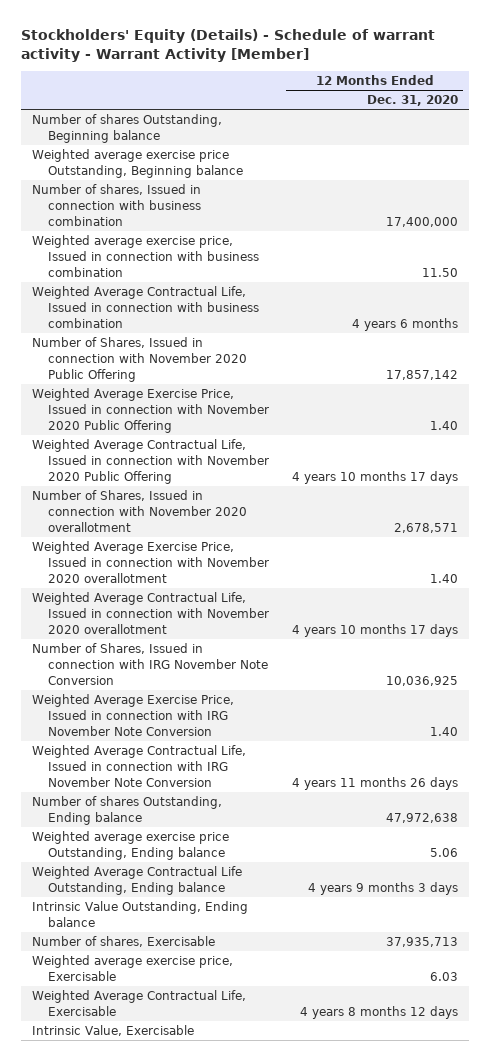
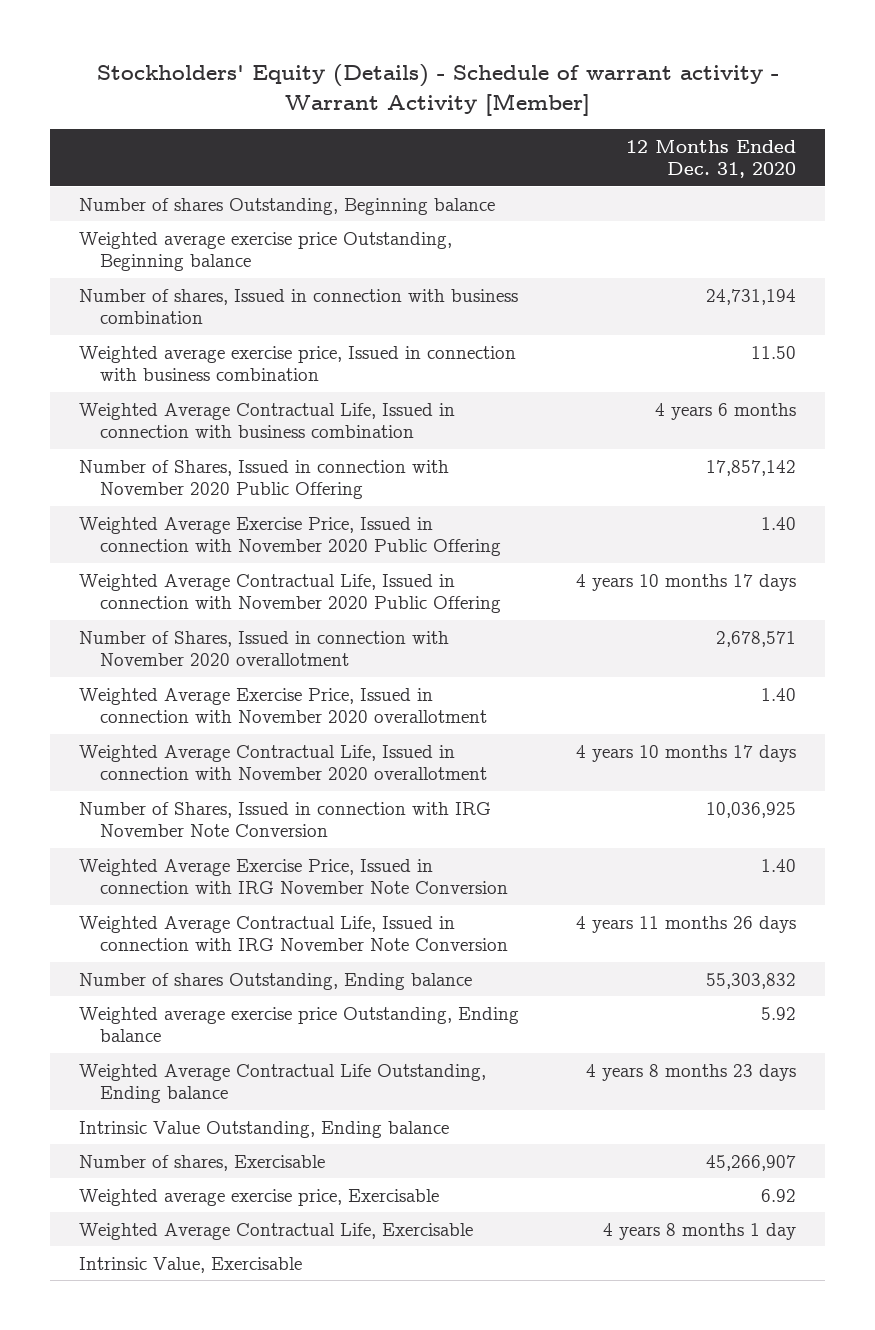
[385,216,458,227] 17,400,000 -> [706,288,797,305] 24,731,194
[385,812,458,823] 47,972,638 -> [706,972,797,989] 55,303,832
[429,847,458,857] 5.06 -> [761,1006,797,1020] 5.92
[307,881,458,895] 4 years 9 months 3 days -> [586,1063,797,1081] 4 years 8 months 23 days
[385,937,458,948] 37,935,713 -> [706,1154,797,1171] 45,266,907
[429,971,458,981] 6.03 -> [761,1188,797,1202] 6.92
[299,1005,458,1019] 4 years 8 months 12 days -> [603,1222,797,1240] 4 years 8 months 1 day

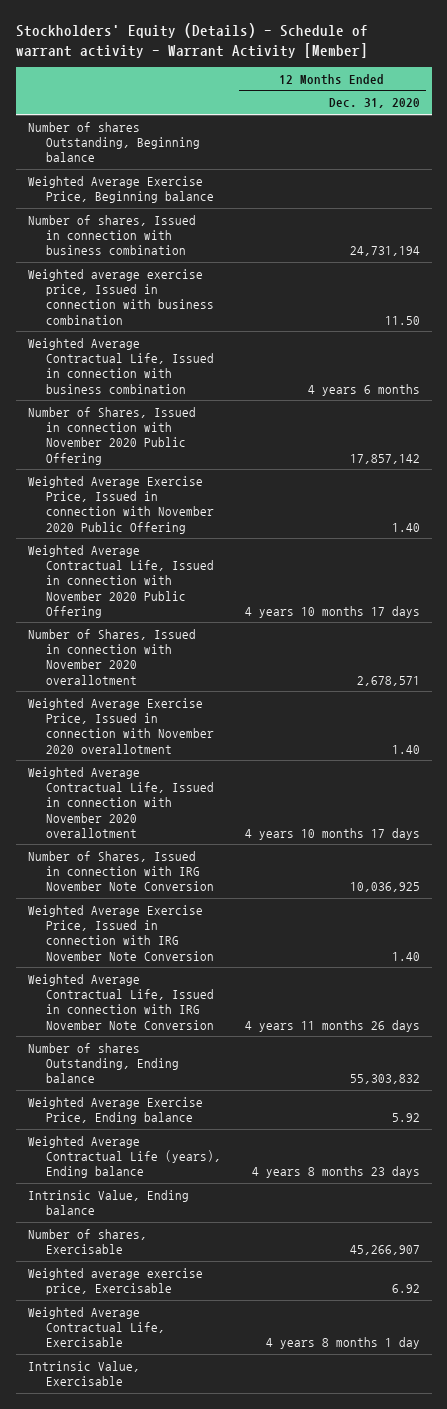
[79,231,453,272] Weighted average exercise price Outstanding, Beginning balance -> [27,175,214,203] Weighted Average Exercise Price, Beginning balance
[79,1006,520,1043] Weighted average exercise price Outstanding, Ending balance -> [27,1096,203,1124] Weighted Average Exercise Price, Ending balance
[79,1063,487,1104] Weighted Average Contractual Life Outstanding, Ending balance -> [27,1135,221,1179] Weighted Average Contractual Life (years), Ending balance
[79,1120,450,1138] Intrinsic Value Outstanding, Ending balance -> [27,1189,189,1215] Intrinsic Value, Ending balance

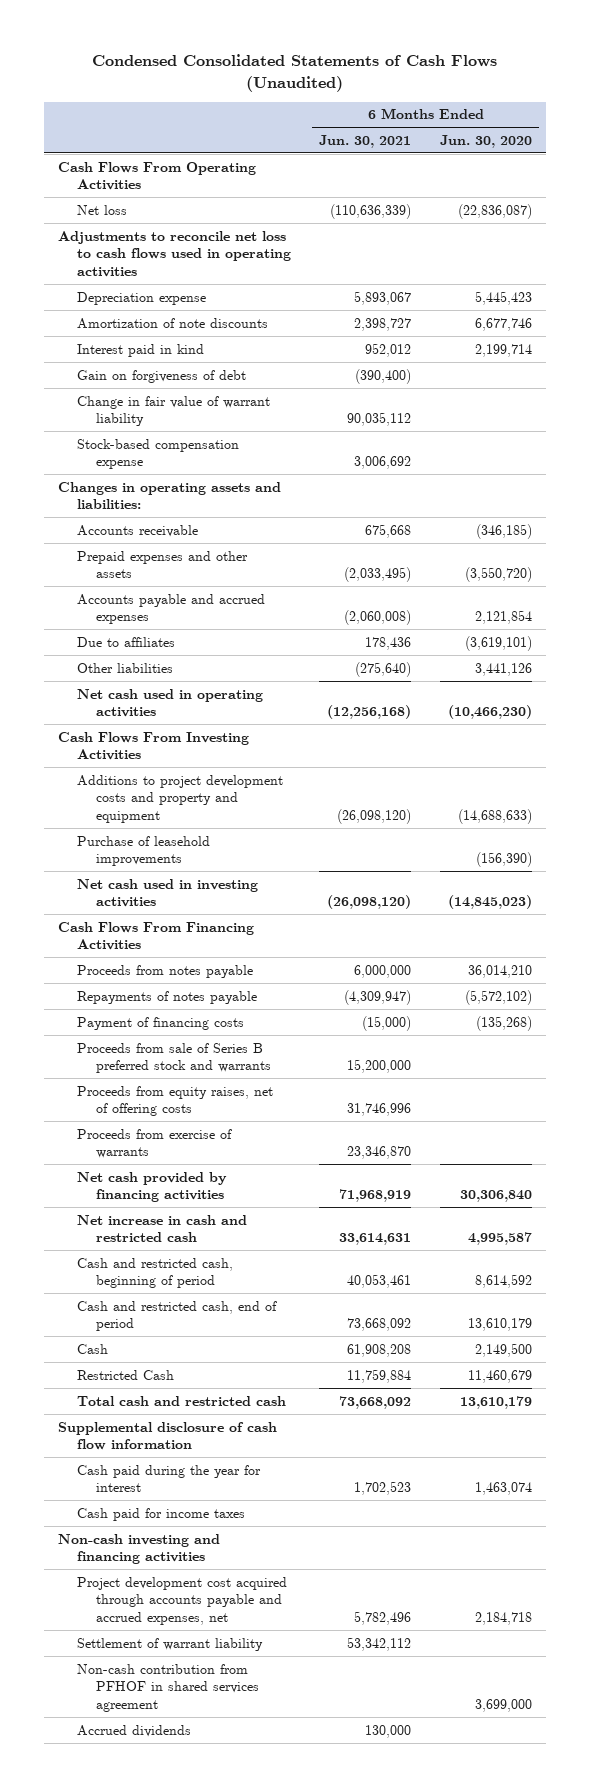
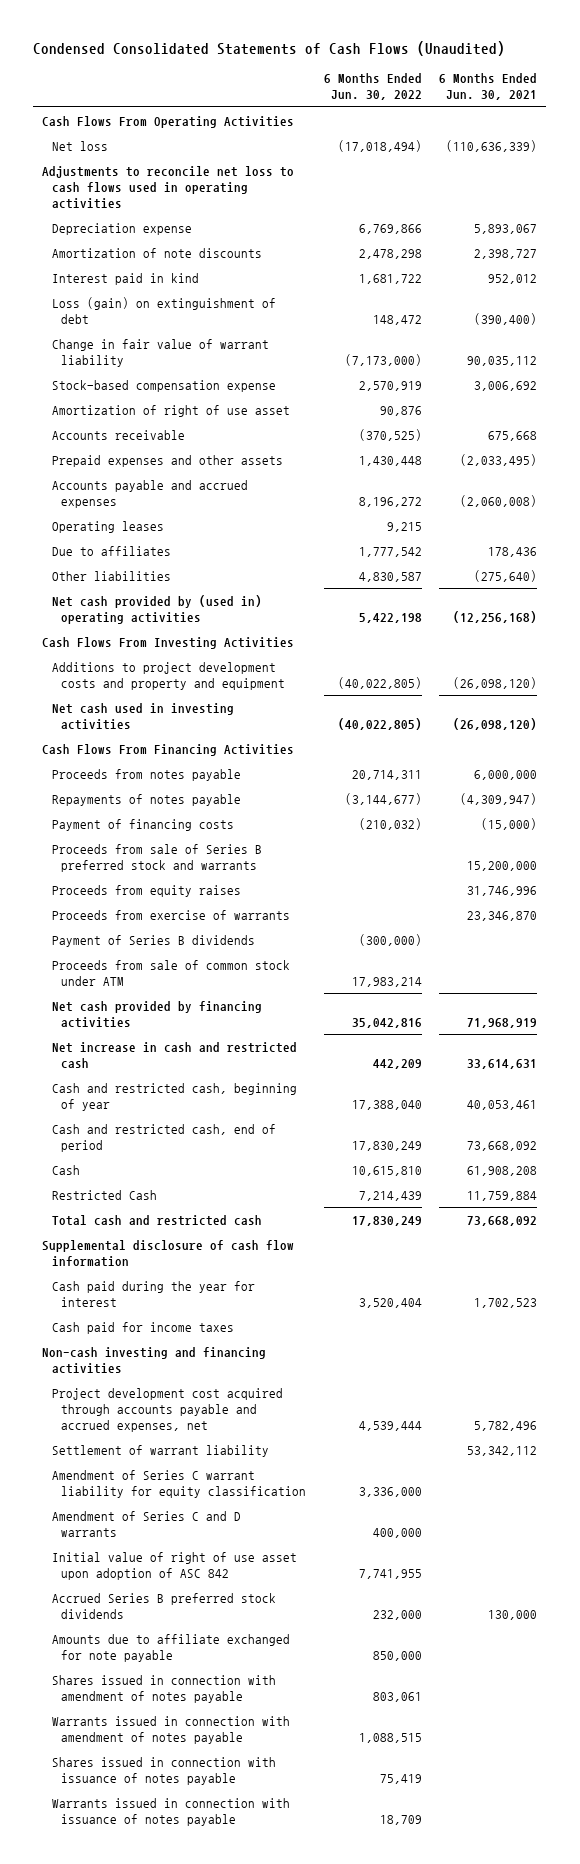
[439,134,532,148] Jun. 30, 2020 -> none
none -> [323,73,422,101] 6 Months Ended Jun. 30, 2022
[77,369,247,383] Gain on forgiveness of debt -> [51,296,276,324] Loss (gain) on extinguishment of debt
[58,481,282,510] Changes in operating assets and liabilities: -> none
none -> [51,404,290,417] Amortization of right of use asset
none -> [51,520,164,533] Operating leases
[77,688,264,718] Net cash used in operating activities -> [51,594,262,624] Net cash provided by (used in) operating activities
[77,835,211,867] Purchase of leasehold improvements -> none
[77,1085,274,1117] Proceeds from equity raises, net of offering costs -> [51,884,241,897] Proceeds from equity raises
none -> [51,934,255,947] Payment of Series B dividends
none -> [51,959,290,986] Proceeds from sale of common stock under ATM
[77,1257,234,1289] Cash and restricted cash, beginning of period -> [51,1082,297,1111] Cash and restricted cash, beginning of year
[77,1663,259,1712] Non-cash contribution from PFHOF in shared services agreement -> none
[77,1724,192,1737] Accrued dividends -> none
none -> [51,1469,306,1498] Amendment of Series C warrant liability for equity classification
none -> [51,1510,241,1537] Amendment of Series C and D warrants
none -> [51,1551,297,1580] Initial value of right of use asset upon adoption of ASC 842
none -> [51,1592,276,1619] Accrued Series B preferred stock dividends
none -> [51,1633,290,1662] Amounts due to affiliate exchanged for note payable
none -> [51,1674,276,1703] Shares issued in connection with amendment of notes payable
none -> [51,1715,290,1744] Warrants issued in connection with amendment of notes payable
none -> [51,1756,276,1785] Shares issued in connection with issuance of notes payable
none -> [51,1797,290,1826] Warrants issued in connection with issuance of notes payable

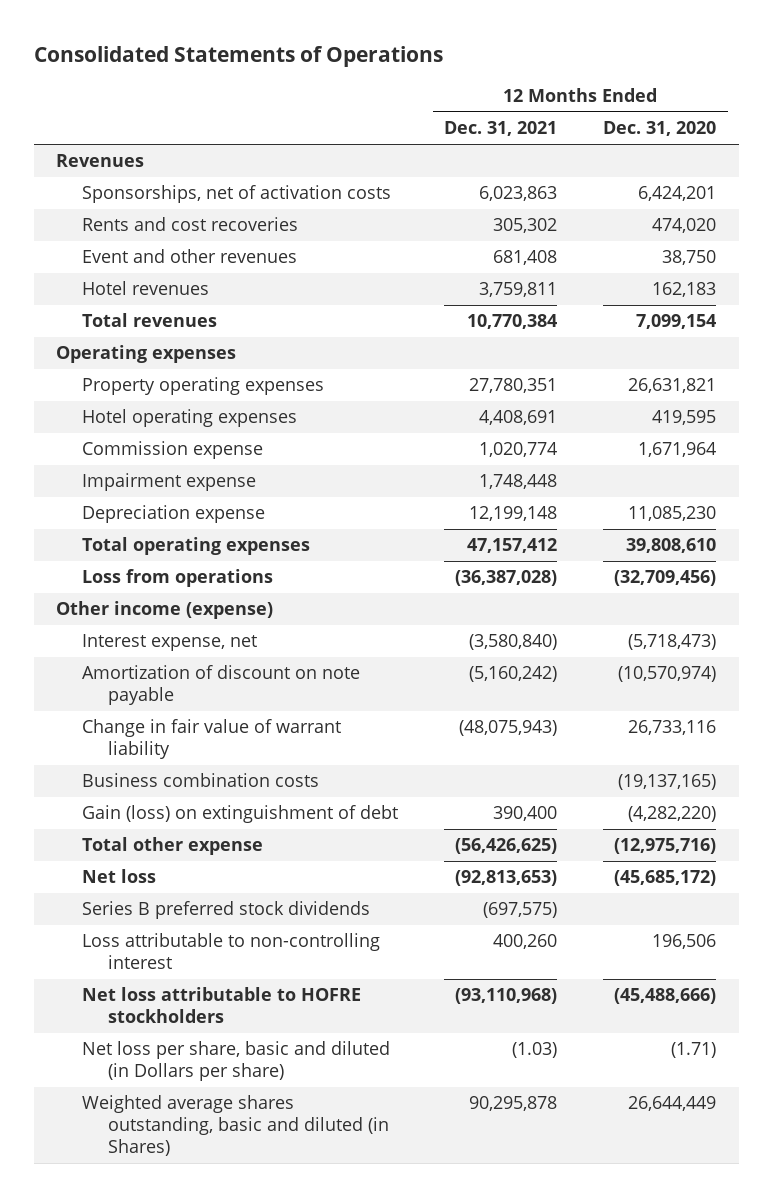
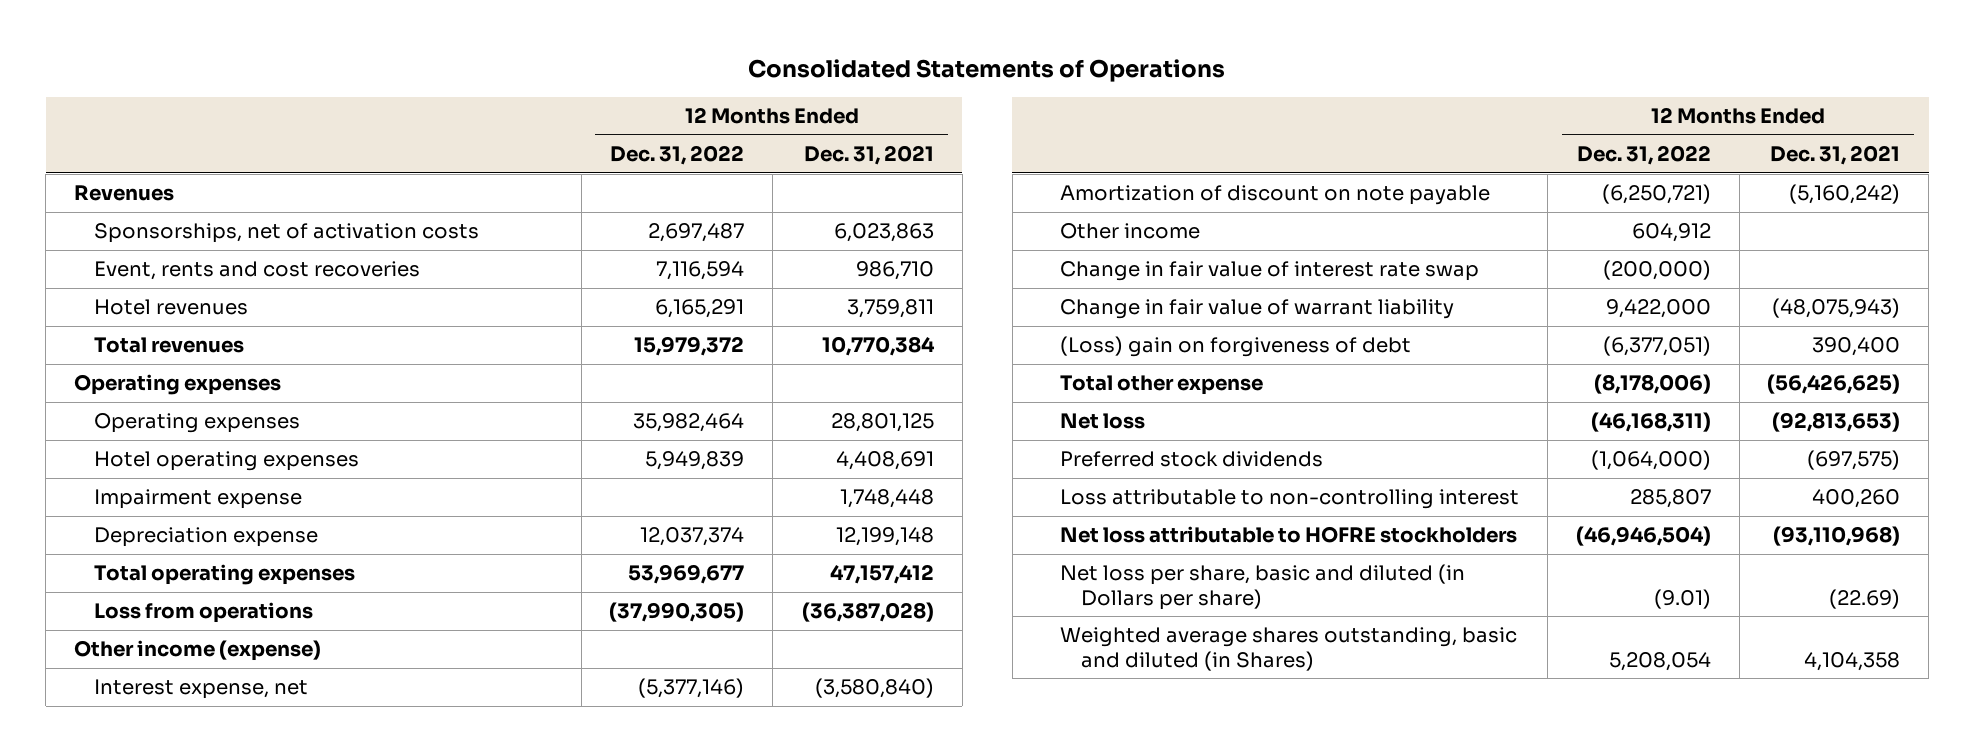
[603,121,717,137] Dec. 31, 2020 -> none
none -> [610,144,745,165] Dec. 31, 2022
[82,217,299,232] Rents and cost recoveries -> none
[82,249,298,264] Event and other revenues -> [93,261,420,281] Event, rents and cost recoveries
[493,250,558,266] 681,408 -> [855,261,934,281] 986,710
[82,377,325,396] Property operating expenses -> [93,413,300,434] Operating expenses
[469,378,558,394] 27,780,351 -> [830,413,934,433] 28,801,125
[82,441,264,460] Commission expense -> none
none -> [1060,223,1201,240] Other income
none -> [1060,261,1480,282] Change in fair value of interest rate swap
[82,773,320,788] Business combination costs -> none
[82,805,399,824] Gain (loss) on extinguishment of debt -> [1060,336,1412,358] (Loss) gain on forgiveness of debt
[82,901,371,920] Series B preferred stock dividends -> [1060,451,1324,468] Preferred stock dividends
[512,1042,558,1059] (1.03) -> [1829,588,1901,609] (22.69)
[469,1096,558,1112] 90,295,878 -> [1804,651,1901,671] 4,104,358

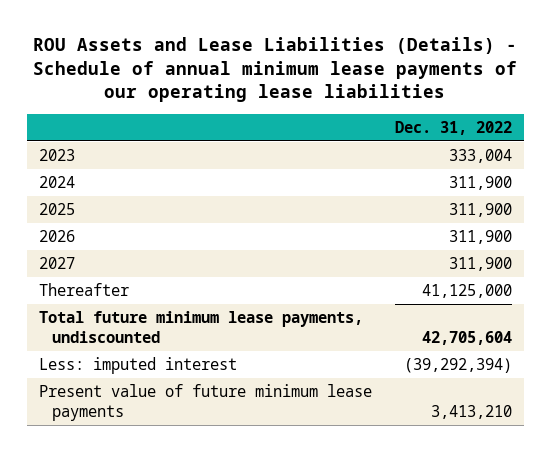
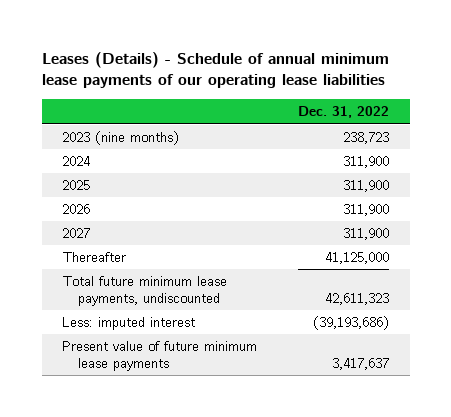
[33,36,518,103] ROU Assets and Lease Liabilities (Details) - Schedule of annual minimum lease payments of our operating lease liabilities -> [41,51,389,89] Leases (Details) - Schedule of annual minimum lease payments of our operating lease liabilities
[38,149,75,162] 2023 -> [62,130,180,145] 2023 (nine months)
[448,149,512,164] 333,004 -> [343,131,390,144] 238,723
[421,330,512,345] 42,705,604 -> [325,292,390,305] 42,611,323
[403,358,512,374] (39,292,394) -> [313,315,390,330] (39,193,686)
[430,404,512,419] 3,413,210 -> [332,357,390,370] 3,417,637

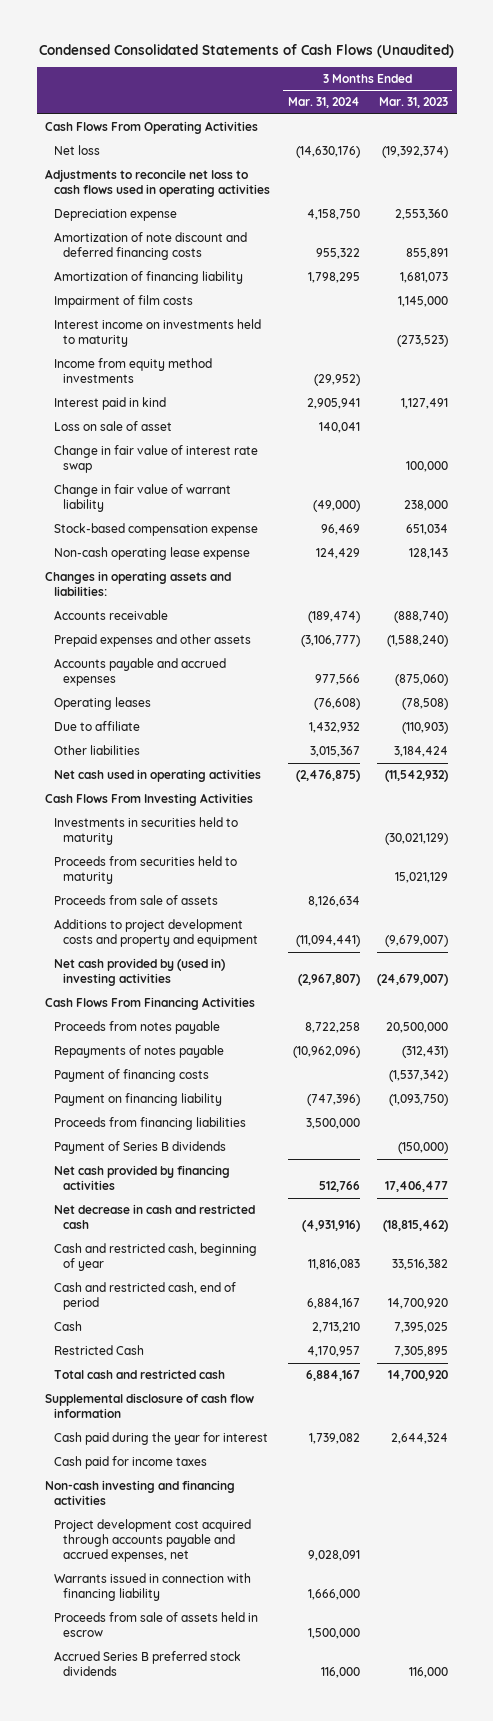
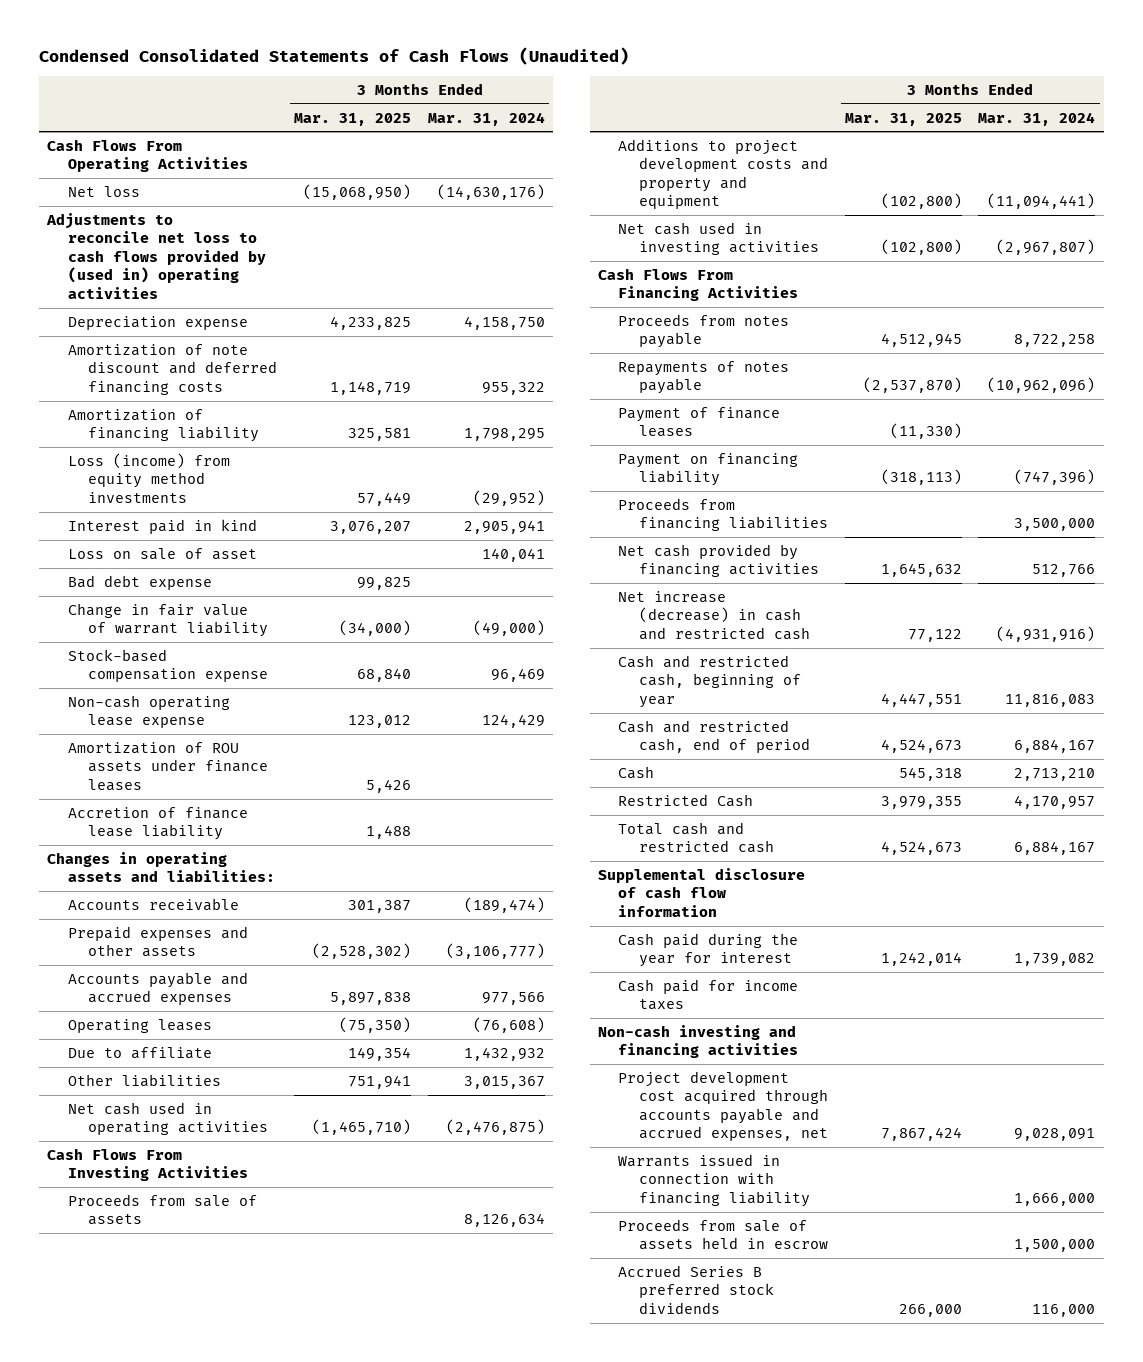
[378,97,448,109] Mar. 31, 2023 -> none
none -> [294,112,412,126] Mar. 31, 2025
[45,168,271,198] Adjustments to reconcile net loss to cash flows used in operating activities -> [46,212,266,299] Adjustments to reconcile net loss to cash flows provided by (used in) operating activities
[54,294,194,308] Impairment of film costs -> none
[54,318,262,348] Interest income on investments held to maturity -> none
[54,357,213,384] Income from equity method investments -> [67,452,230,503] Loss (income) from equity method investments
[54,444,259,474] Change in fair value of interest rate swap -> none
none -> [67,574,212,590] Bad debt expense
none -> [67,741,269,791] Amortization of ROU assets under finance leases
none -> [67,806,248,841] Accretion of finance lease liability
[54,816,239,846] Investments in securities held to maturity -> none
[54,855,238,885] Proceeds from securities held to maturity -> none
[54,957,226,987] Net cash provided by (used in) investing activities -> [618,221,819,256] Net cash used in investing activities
[54,1068,210,1082] Payment of financing costs -> [618,406,781,438] Payment of finance leases
[54,1140,227,1154] Payment of Series B dividends -> none
[54,1203,256,1230] Net decrease in cash and restricted cash -> [618,590,810,640] Net increase (decrease) in cash and restricted cash

